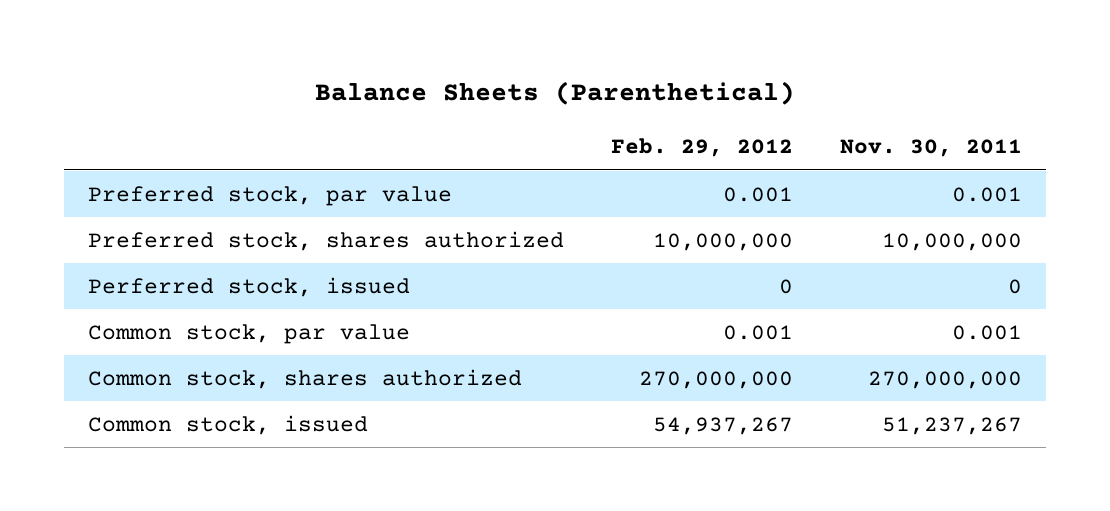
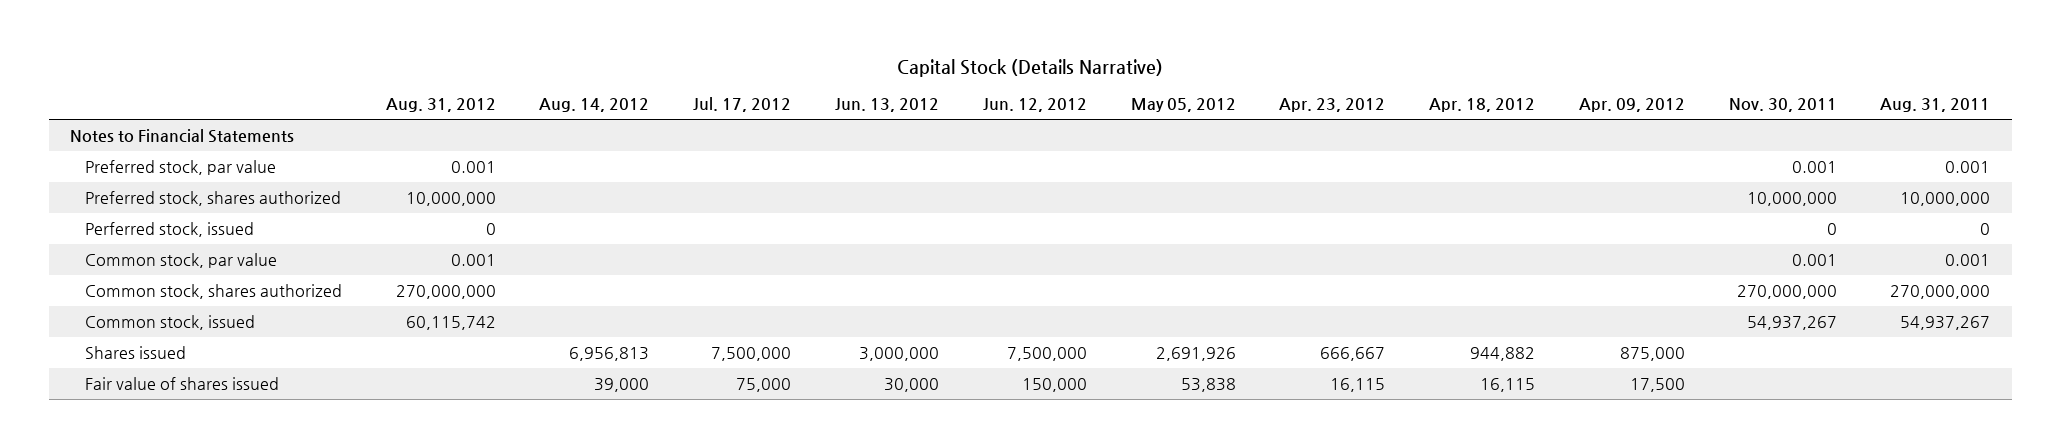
[315,81,796,106] Balance Sheets (Parenthetical) -> [897,58,1164,77] Capital Stock (Details Narrative)
[611,138,794,158] Feb. 29, 2012 -> none
none -> [385,98,496,113] Aug. 31, 2012
none -> [539,98,650,113] Aug. 14, 2012
none -> [693,97,792,113] Jul. 17, 2012
none -> [834,98,939,113] Jun. 13, 2012
none -> [982,98,1087,113] Jun. 12, 2012
none -> [1130,98,1236,113] May 05, 2012
none -> [1279,98,1386,113] Apr. 23, 2012
none -> [1429,98,1536,113] Apr. 18, 2012
none -> [1578,98,1685,113] Apr. 09, 2012
none -> [1880,98,1991,113] Aug. 31, 2011
none -> [70,128,295,143] Notes to Financial Statements
[882,416,1023,435] 51,237,267 -> [1746,315,1837,330] 54,937,267
none -> [84,345,186,359] Shares issued
none -> [84,376,279,390] Fair value of shares issued

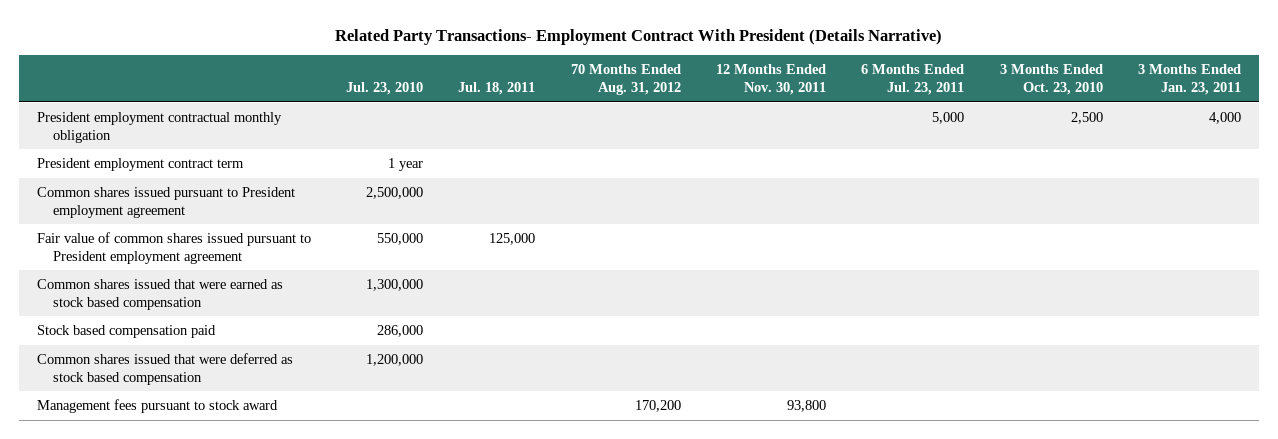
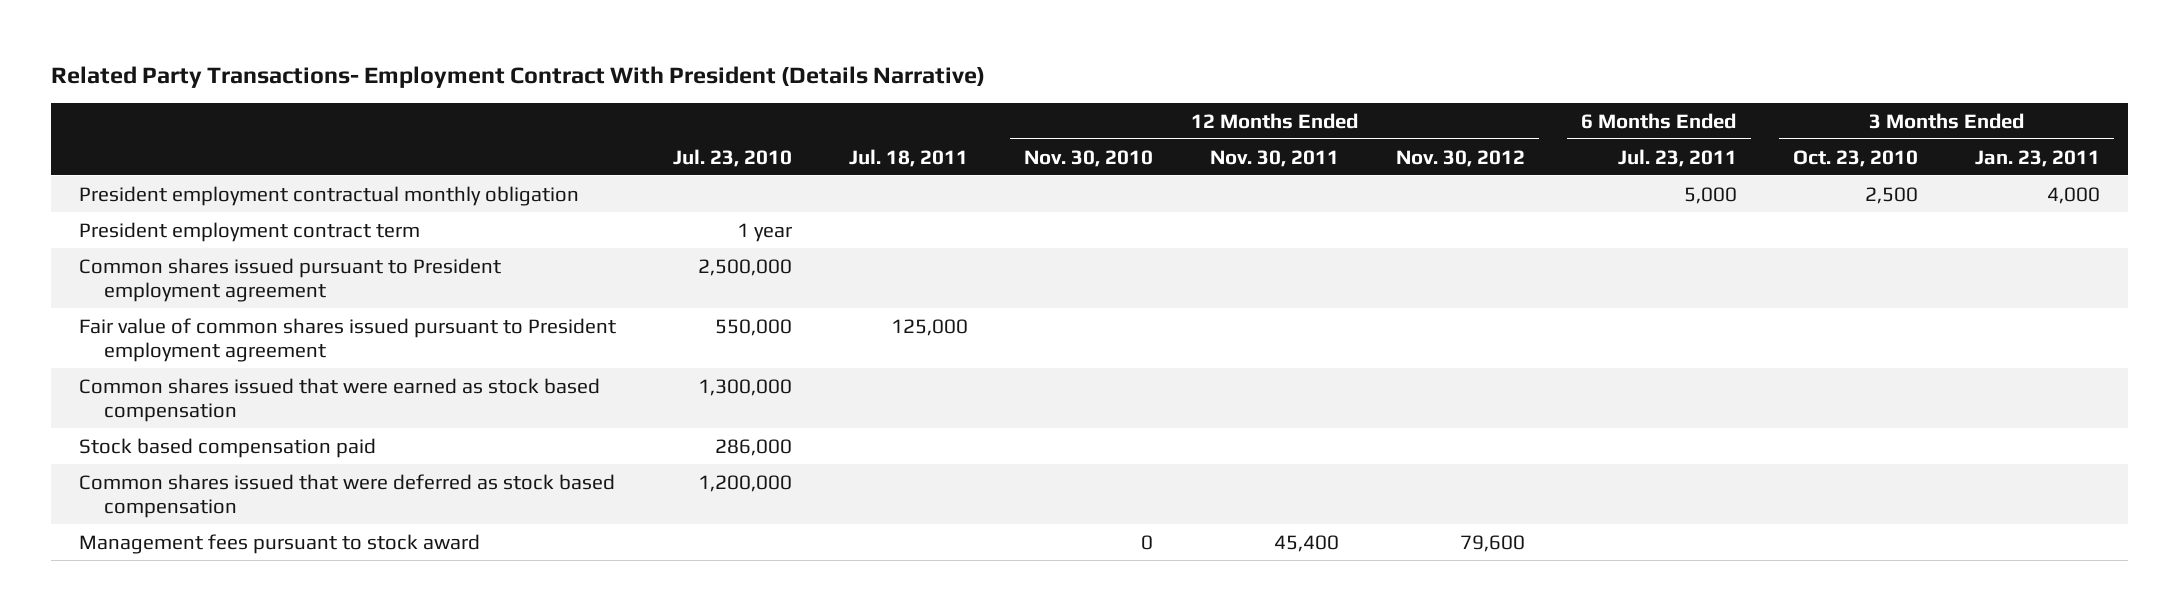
[570,64,681,96] 70 Months Ended Aug. 31, 2012 -> none
none -> [1024,149,1154,167] Nov. 30, 2010
none -> [1395,149,1525,167] Nov. 30, 2012
[787,399,827,412] 93,800 -> [1274,534,1340,552] 45,400

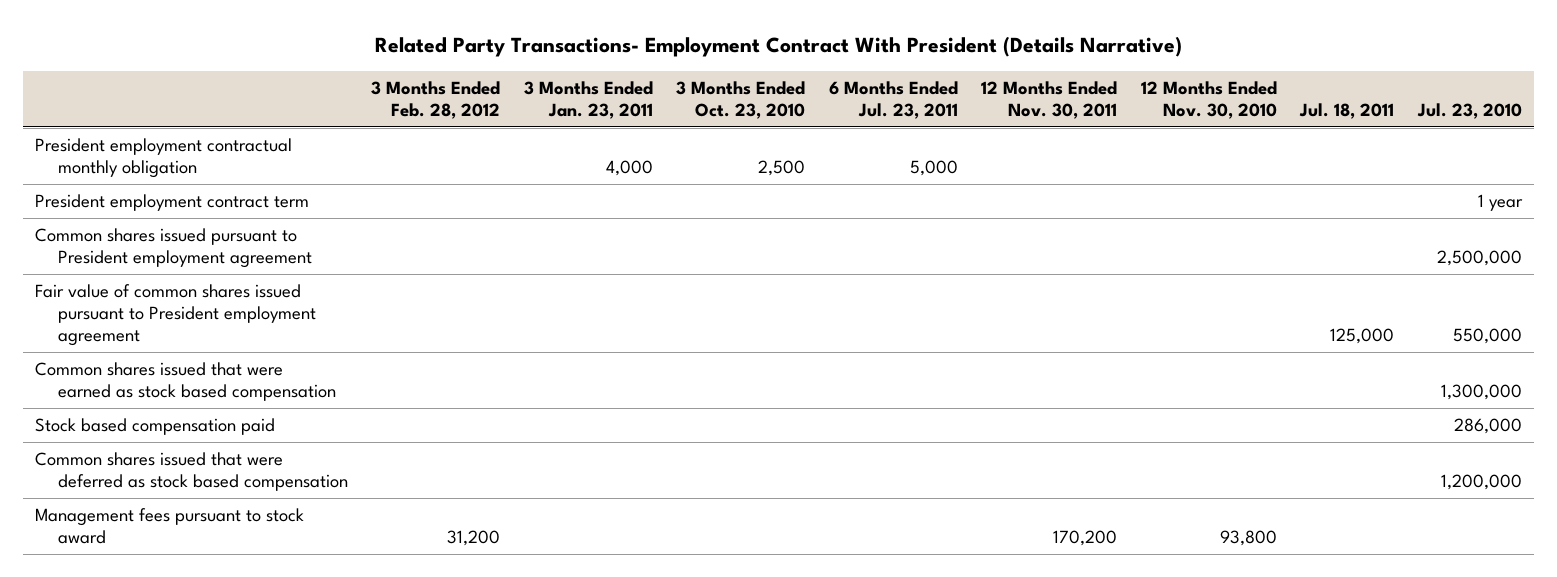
[1395,149,1525,167] Nov. 30, 2012 -> none
none -> [371,81,501,119] 3 Months Ended Feb. 28, 2012
[1141,534,1154,550] 0 -> [1219,530,1277,547] 93,800
[1274,534,1340,552] 45,400 -> [1053,530,1118,547] 170,200

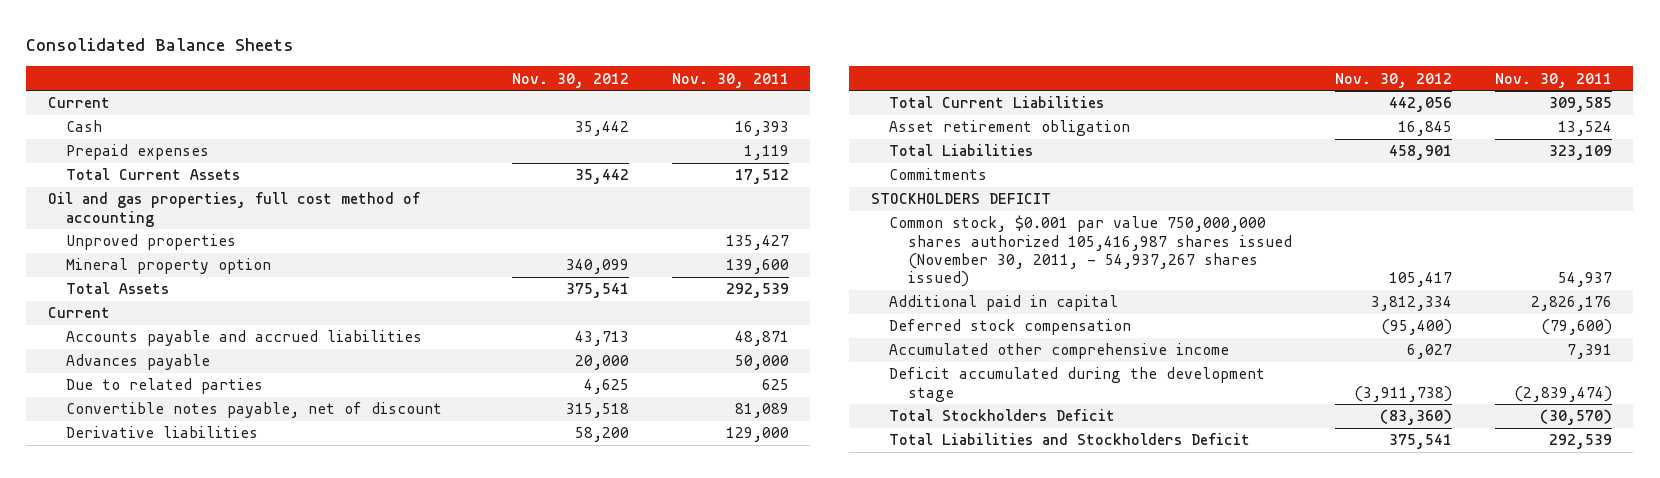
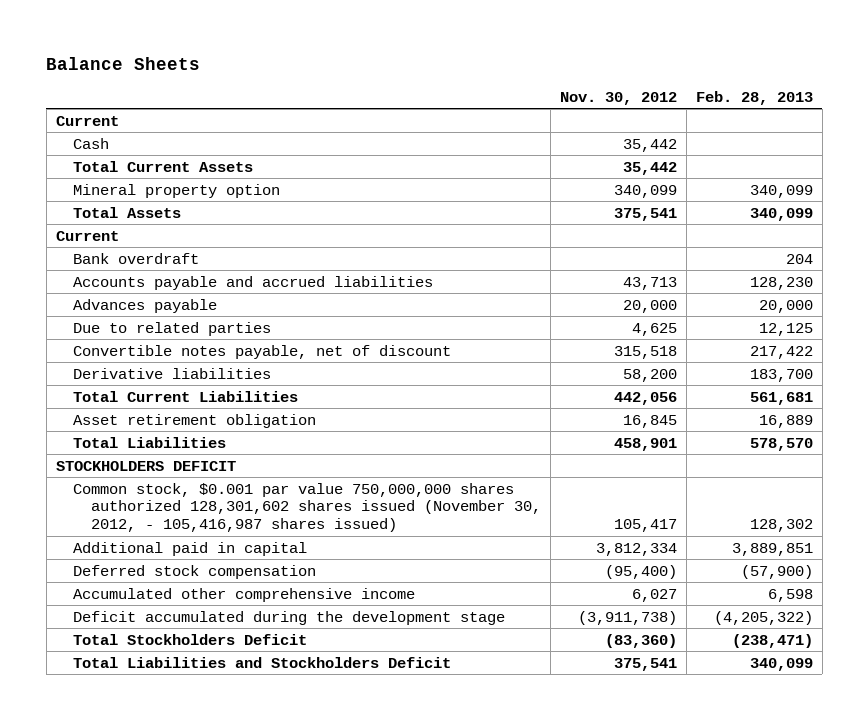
[26,37,295,51] Consolidated Balance Sheets -> [46,56,201,70] Balance Sheets
[671,72,789,88] Nov. 30, 2011 -> none
none -> [695,90,813,105] Feb. 28, 2013
[66,144,210,161] Prepaid expenses -> none
[47,192,420,227] Oil and gas properties, full cost method of accounting -> none
[66,234,237,251] Unproved properties -> none
none -> [73,252,200,264] Bank overdraft
[889,168,988,181] Commitments -> none
[889,215,1293,288] Common stock, $0.001 par value 750,000,000 shares authorized 105,416,987 shares issued (November 30, 2011, - 54,937,267 shares issued) -> [73,482,541,533] Common stock, $0.001 par value 750,000,000 shares authorized 128,301,602 shares issued (November 30, 2012, - 105,416,987 shares issued)

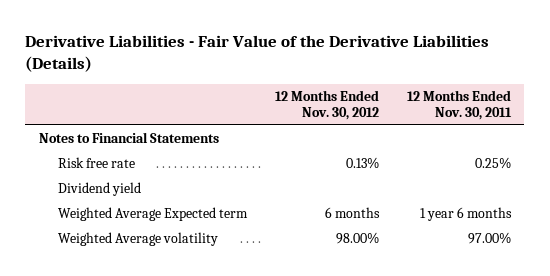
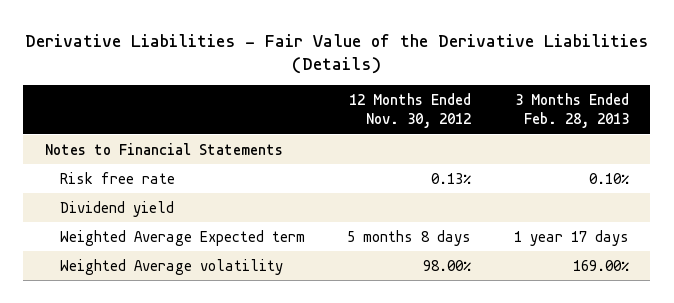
[406,89,512,121] 12 Months Ended Nov. 30, 2011 -> none
none -> [514,93,629,129] 3 Months Ended Feb. 28, 2013
[324,207,380,219] 6 months -> [347,229,472,246] 5 months 8 days

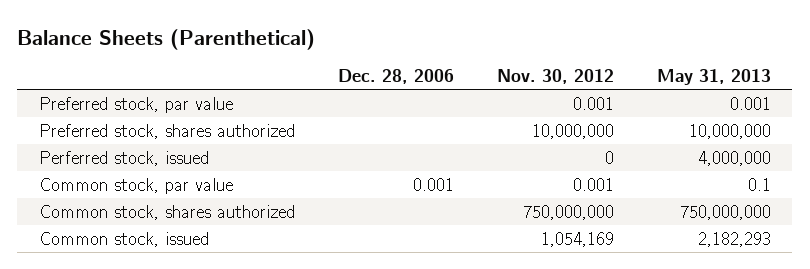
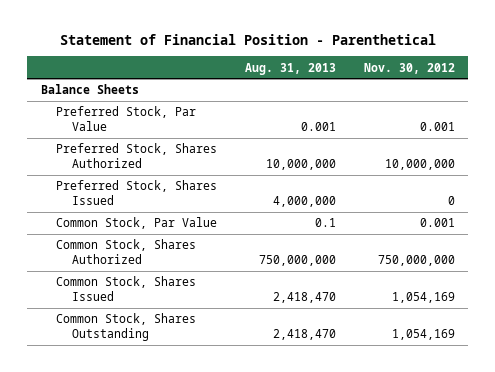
[17,28,316,50] Balance Sheets (Parenthetical) -> [59,33,436,45] Statement of Financial Position - Parenthetical
[337,69,454,85] Dec. 28, 2006 -> none
[656,69,771,86] May 31, 2013 -> none
none -> [244,62,336,75] Aug. 31, 2013
none -> [40,84,139,95] Balance Sheets
[38,96,233,113] Preferred stock, par value -> [56,106,197,131] Preferred Stock, Par Value
[38,123,295,139] Preferred stock, shares authorized -> [56,143,218,168] Preferred Stock, Shares Authorized
[38,150,209,166] Perferred stock, issued -> [56,180,218,205] Preferred Stock, Shares Issued
[38,177,233,194] Common stock, par value -> [56,217,218,230] Common Stock, Par Value
[38,204,295,220] Common stock, shares authorized -> [56,239,197,264] Common Stock, Shares Authorized
[38,231,209,247] Common stock, issued -> [56,276,197,301] Common Stock, Shares Issued
none -> [56,313,197,341] Common Stock, Shares Outstanding

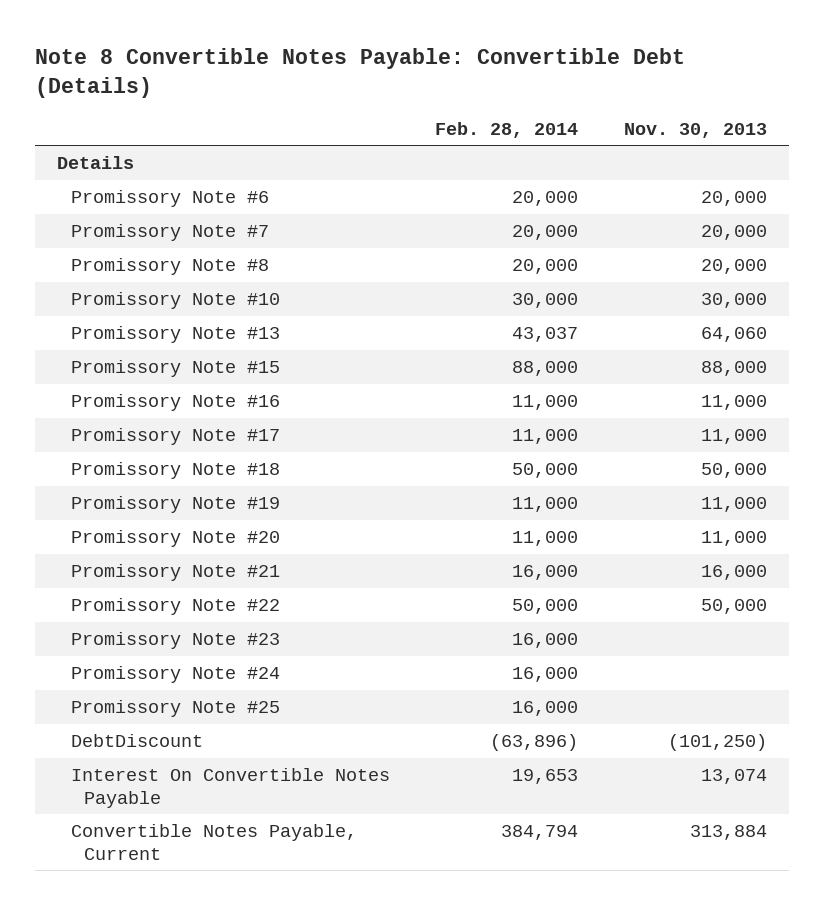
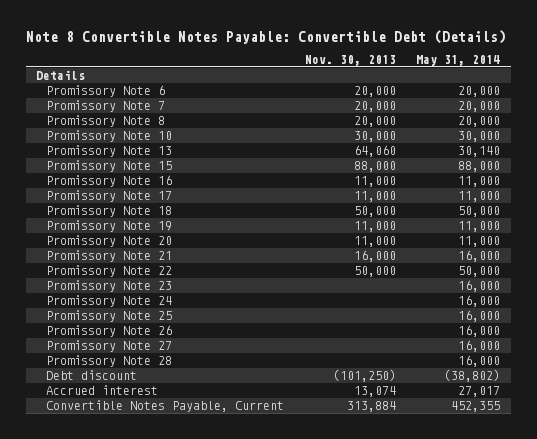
[435,121,579,138] Feb. 28, 2014 -> none
none -> [416,54,501,66] May 31, 2014
[70,189,269,207] Promissory Note #6 -> [46,85,166,98] Promissory Note 6
[70,223,269,241] Promissory Note #7 -> [46,100,166,113] Promissory Note 7
[70,257,269,275] Promissory Note #8 -> [46,115,166,128] Promissory Note 8
[70,291,280,309] Promissory Note #10 -> [46,130,173,143] Promissory Note 10
[70,325,280,343] Promissory Note #13 -> [46,145,173,158] Promissory Note 13
[70,359,280,377] Promissory Note #15 -> [46,160,173,173] Promissory Note 15
[70,393,280,411] Promissory Note #16 -> [46,175,173,188] Promissory Note 16
[70,427,280,445] Promissory Note #17 -> [46,190,173,203] Promissory Note 17
[70,461,280,479] Promissory Note #18 -> [46,205,173,218] Promissory Note 18
[70,495,280,513] Promissory Note #19 -> [46,220,173,233] Promissory Note 19
[70,529,280,547] Promissory Note #20 -> [46,235,173,248] Promissory Note 20
[70,563,280,581] Promissory Note #21 -> [46,250,173,263] Promissory Note 21
[70,597,280,615] Promissory Note #22 -> [46,265,173,278] Promissory Note 22
[70,631,280,649] Promissory Note #23 -> [46,280,173,293] Promissory Note 23
[70,665,280,683] Promissory Note #24 -> [46,295,173,308] Promissory Note 24
[70,699,280,717] Promissory Note #25 -> [46,310,173,323] Promissory Note 25
none -> [46,325,173,338] Promissory Note 26
none -> [46,340,173,353] Promissory Note 27
none -> [46,355,173,368] Promissory Note 28
[70,733,203,747] DebtDiscount -> [46,370,138,381] Debt discount
[70,767,390,808] Interest On Convertible Notes Payable -> [46,385,159,396] Accrued interest

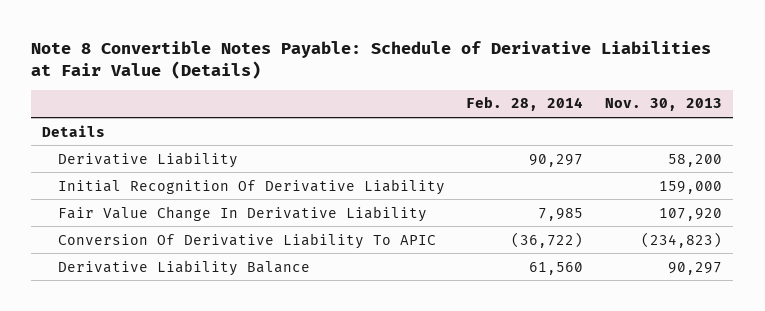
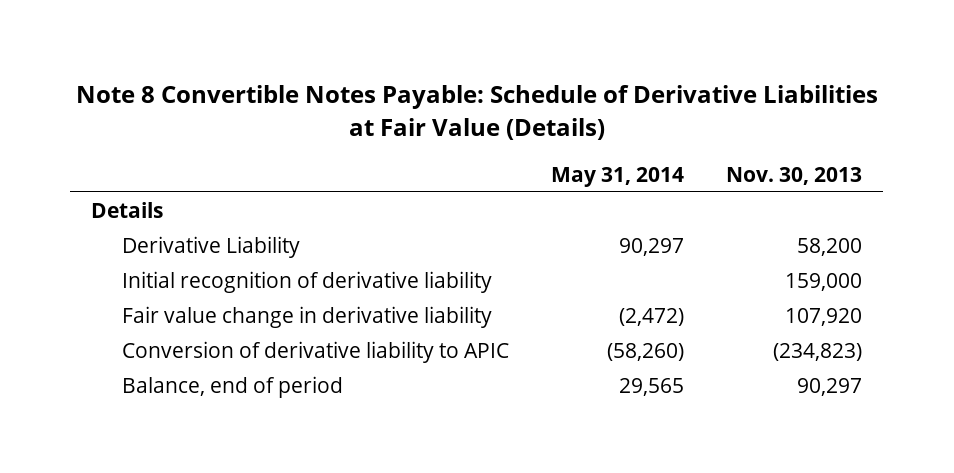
[466,96,584,112] Feb. 28, 2014 -> none
none -> [551,166,685,187] May 31, 2014
[57,178,445,195] Initial Recognition Of Derivative Liability -> [122,270,493,293] Initial recognition of derivative liability
[57,205,427,222] Fair Value Change In Derivative Liability -> [122,305,493,328] Fair value change in derivative liability
[57,232,436,249] Conversion Of Derivative Liability To APIC -> [122,340,510,363] Conversion of derivative liability to APIC
[57,259,310,276] Derivative Liability Balance -> [122,375,344,398] Balance, end of period

